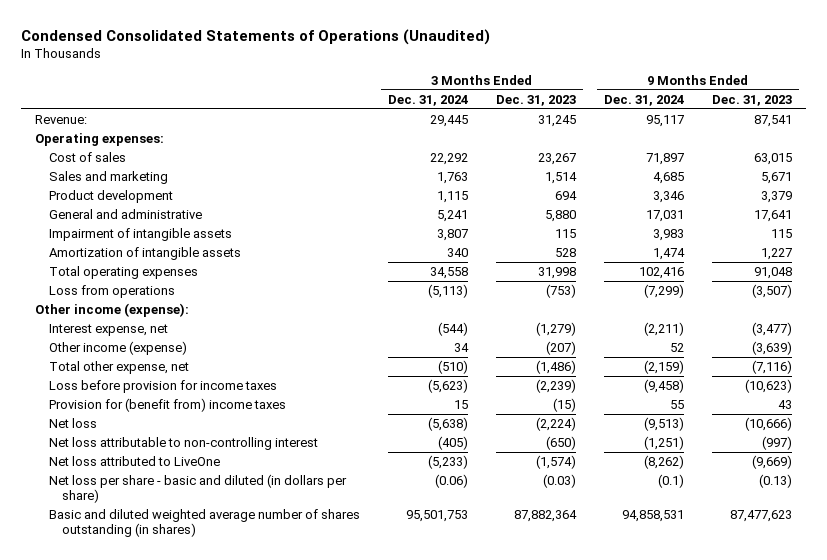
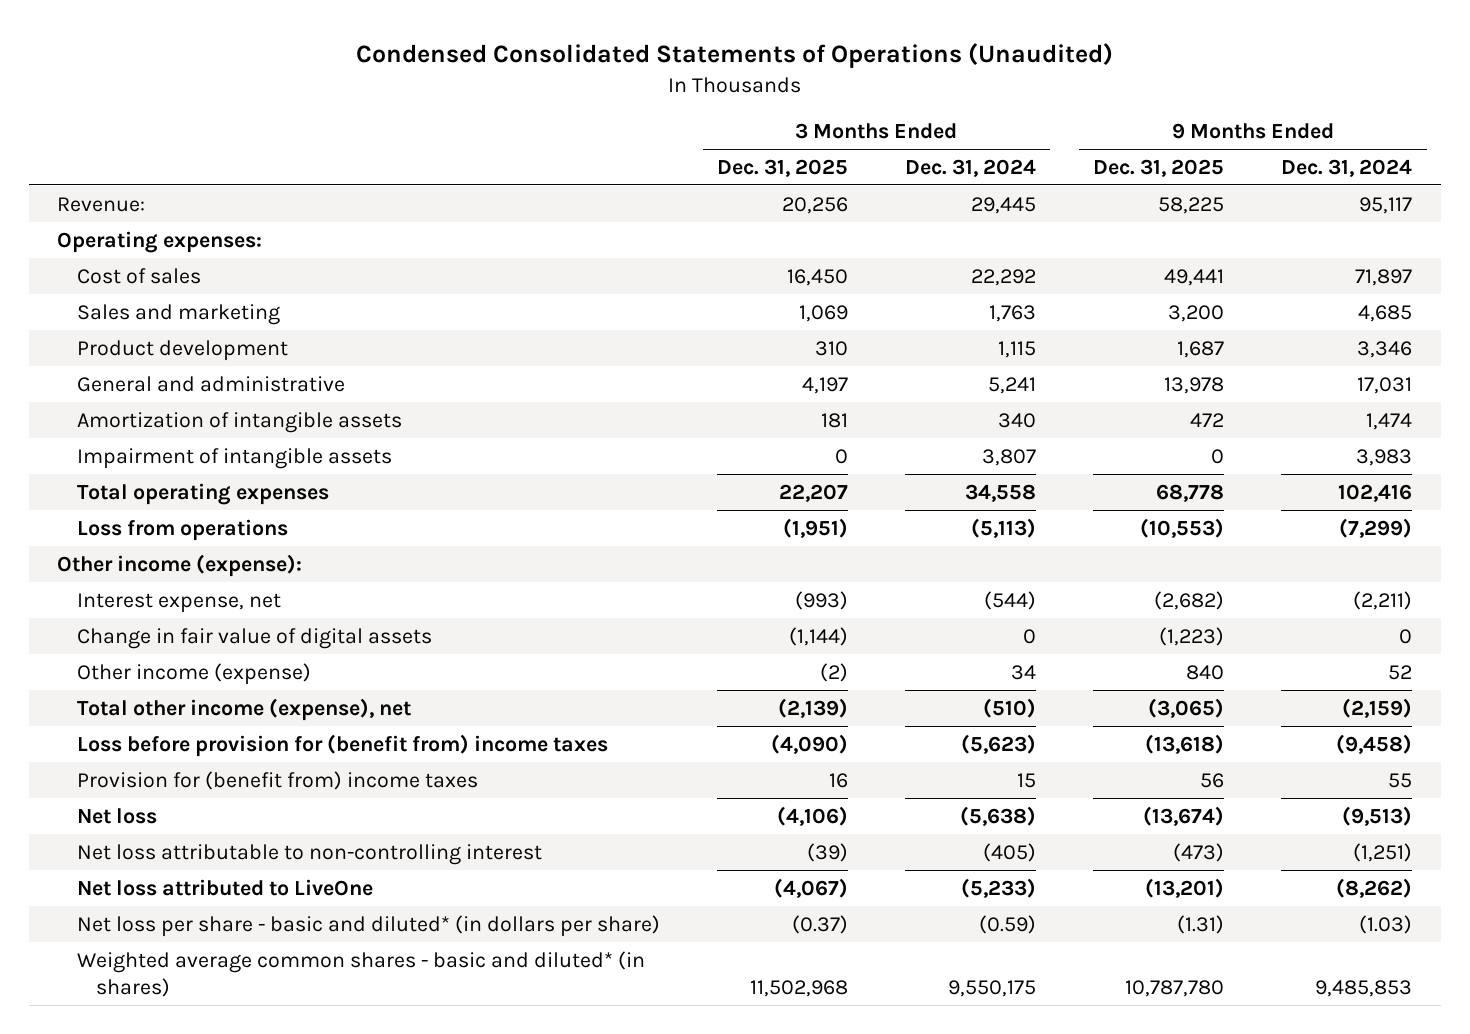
[495,94,576,106] Dec. 31, 2023 -> none
[711,94,792,106] Dec. 31, 2023 -> none
none -> [716,158,848,177] Dec. 31, 2025
none -> [1093,158,1225,177] Dec. 31, 2025
[48,228,232,242] Impairment of intangible assets -> [76,447,392,469] Impairment of intangible assets
none -> [76,627,432,649] Change in fair value of digital assets
[48,361,189,375] Total other expense, net -> [76,697,411,721] Total other income (expense), net
[48,380,277,394] Loss before provision for income taxes -> [76,733,608,757] Loss before provision for (benefit from) income taxes
[48,474,347,504] Net loss per share - basic and diluted (in dollars per share) -> [76,914,660,937] Net loss per share - basic and diluted* (in dollars per share)
[434,474,468,489] (0.06) -> [979,914,1037,934] (0.59)
[657,474,684,489] (0.1) -> [1359,914,1413,934] (1.03)
[48,509,360,538] Basic and diluted weighted average number of shares outstanding (in shares) -> [76,950,645,997] Weighted average common shares - basic and diluted* (in shares)
[405,510,468,523] 95,501,753 -> [948,979,1037,997] 9,550,175
[621,510,684,523] 94,858,531 -> [1315,979,1413,997] 9,485,853

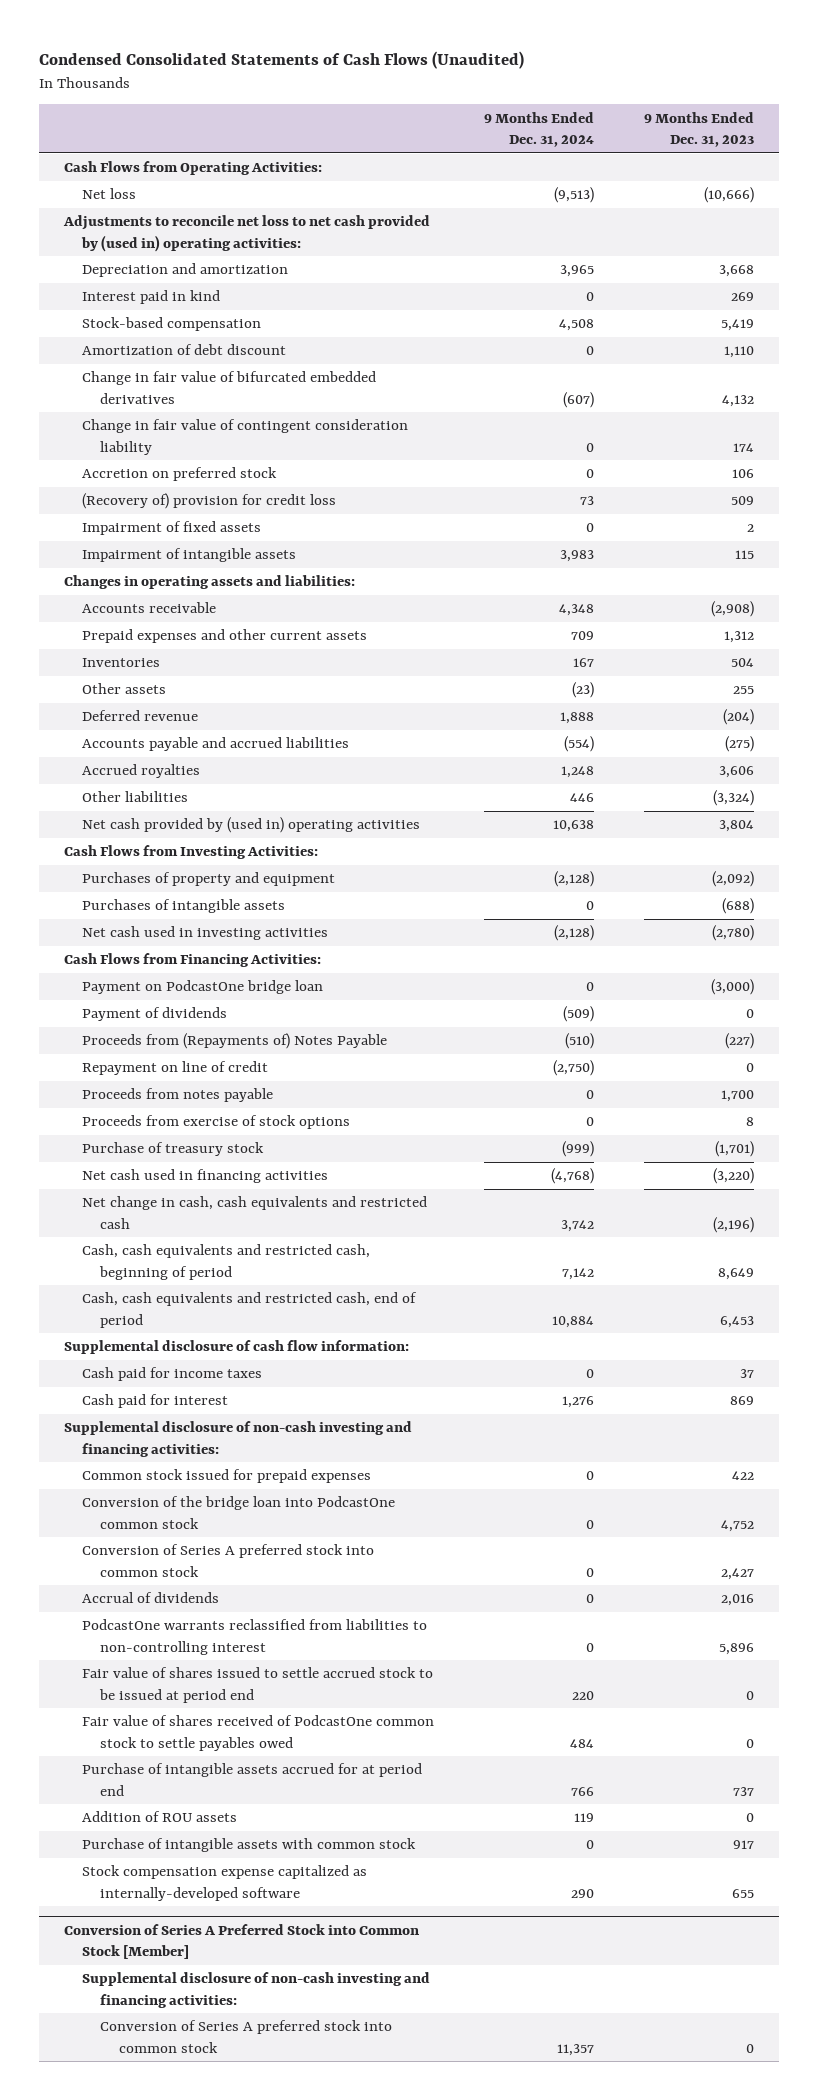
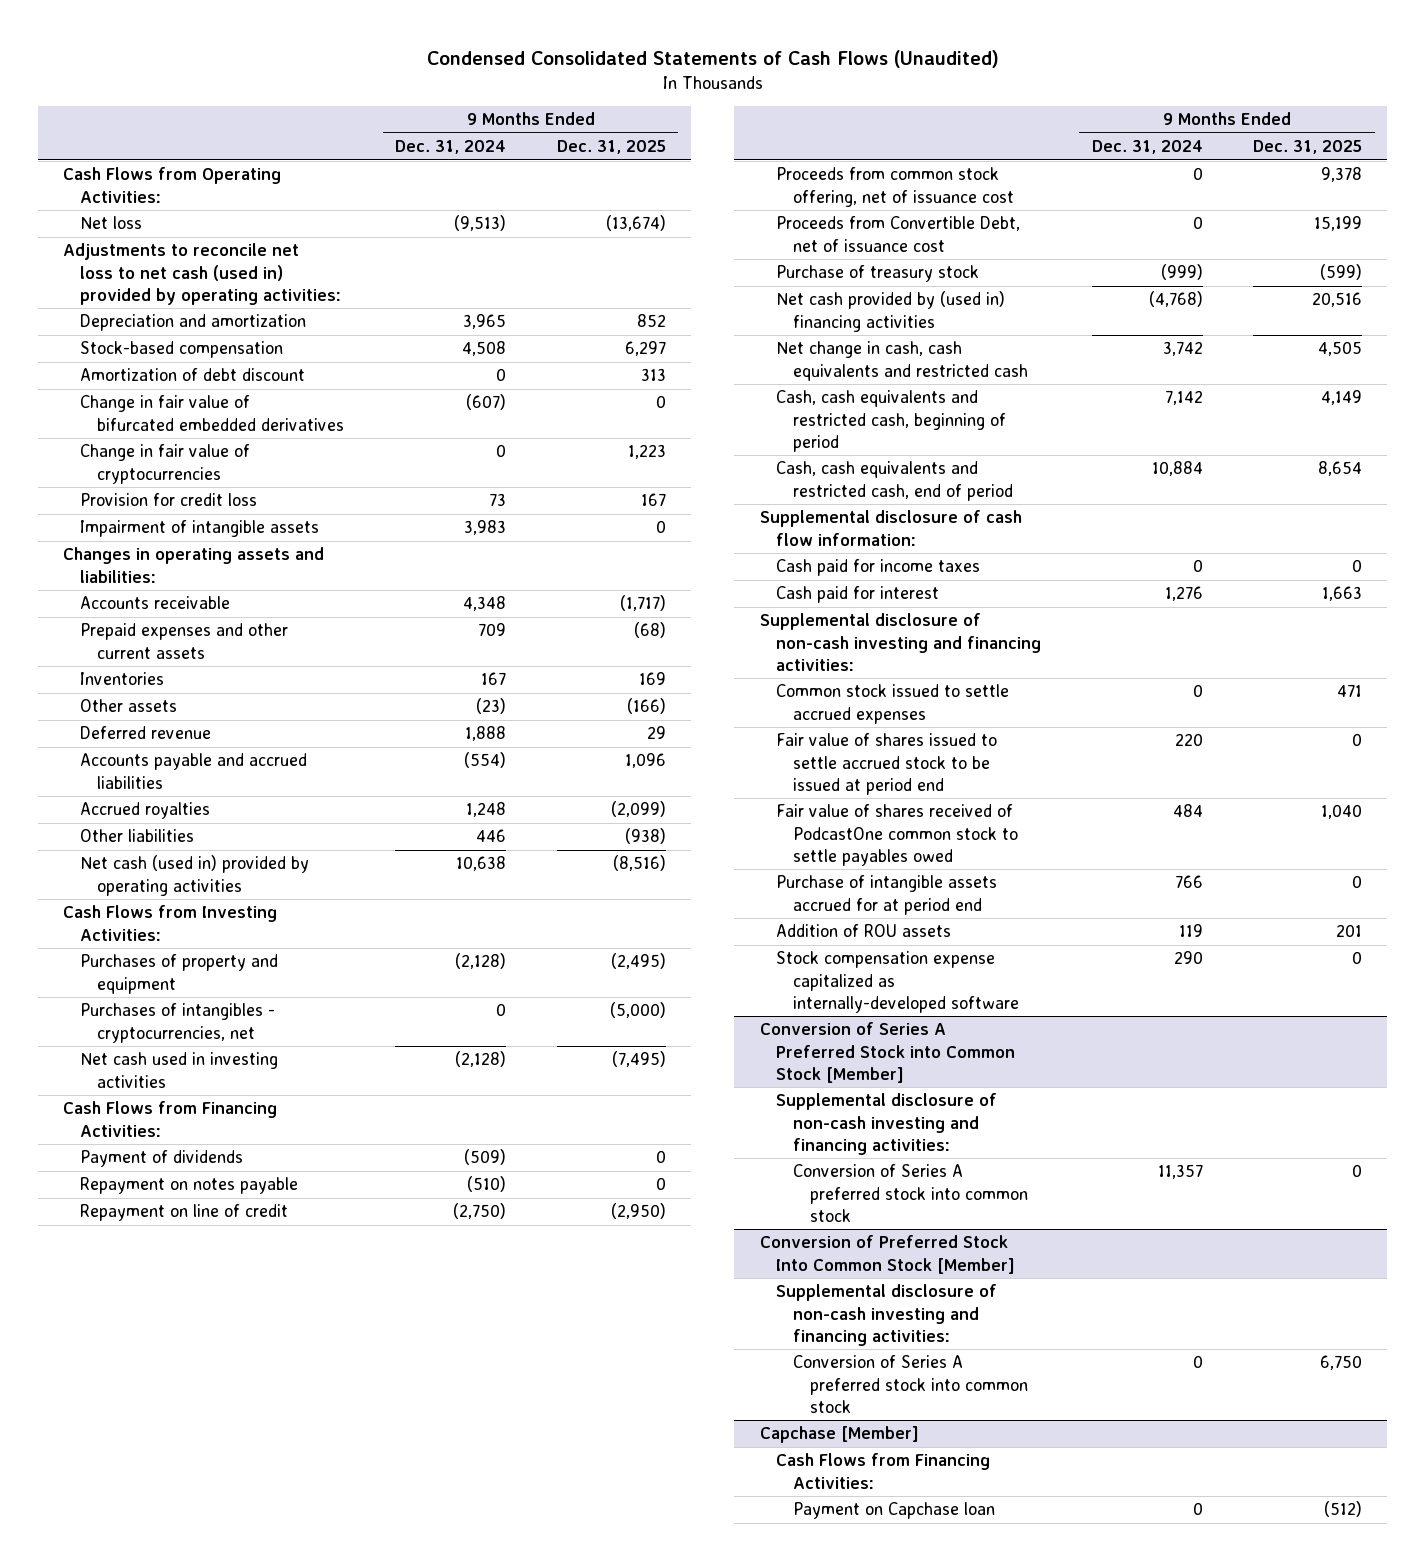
[644,111,755,147] 9 Months Ended Dec. 31, 2023 -> none
none -> [556,140,666,155] Dec. 31, 2025
[62,215,430,252] Adjustments to reconcile net loss to net cash provided by (used in) operating activities: -> [63,243,342,305] Adjustments to reconcile net loss to net cash (used in) provided by operating activities:
[82,290,221,305] Interest paid in kind -> none
[82,467,278,482] Accretion on preferred stock -> none
[82,521,262,536] Impairment of fixed assets -> none
[82,419,409,455] Change in fair value of contingent consideration liability -> [80,444,251,484] Change in fair value of cryptocurrencies
[82,493,337,510] (Recovery of) provision for credit loss -> [80,493,258,507] Provision for credit loss
[82,817,421,834] Net cash provided by (used in) operating activities -> [80,855,310,896] Net cash (used in) provided by operating activities
[82,899,286,914] Purchases of intangible assets -> none
none -> [80,1003,276,1043] Purchases of intangibles - cryptocurrencies, net
[82,980,324,995] Payment on PodcastOne bridge loan -> none
[82,1033,388,1050] Proceeds from (Repayments of) Notes Payable -> none
none -> [80,1177,299,1195] Repayment on notes payable
[82,1088,274,1103] Proceeds from notes payable -> none
[82,1115,351,1130] Proceeds from exercise of stock options -> none
none -> [776,167,1015,207] Proceeds from common stock offering, net of issuance cost
none -> [776,216,1021,252] Proceeds from Convertible Debt, net of issuance cost
[82,1169,329,1184] Net cash used in financing activities -> [776,291,1006,332] Net cash provided by (used in) financing activities
[82,1469,372,1484] Common stock issued for prepaid expenses -> none
[82,1496,396,1529] Conversion of the bridge loan into PodcastOne common stock -> none
[82,1544,375,1577] Conversion of Series A preferred stock into common stock -> none
[82,1592,220,1604] Accrual of dividends -> none
[82,1619,428,1655] PodcastOne warrants reclassified from liabilities to non-controlling interest -> none
none -> [776,684,1010,724] Common stock issued to settle accrued expenses
[82,1838,417,1853] Purchase of intangible assets with common stock -> none
none -> [759,1235,1016,1274] Conversion of Preferred Stock Into Common Stock [Member]
none -> [776,1284,998,1346] Supplemental disclosure of non-cash investing and financing activities:
none -> [793,1355,1028,1413] Conversion of Series A preferred stock into common stock
none -> [759,1426,919,1444] Capchase [Member]
none -> [776,1453,991,1489] Cash Flows from Financing Activities:
none -> [793,1502,996,1520] Payment on Capchase loan

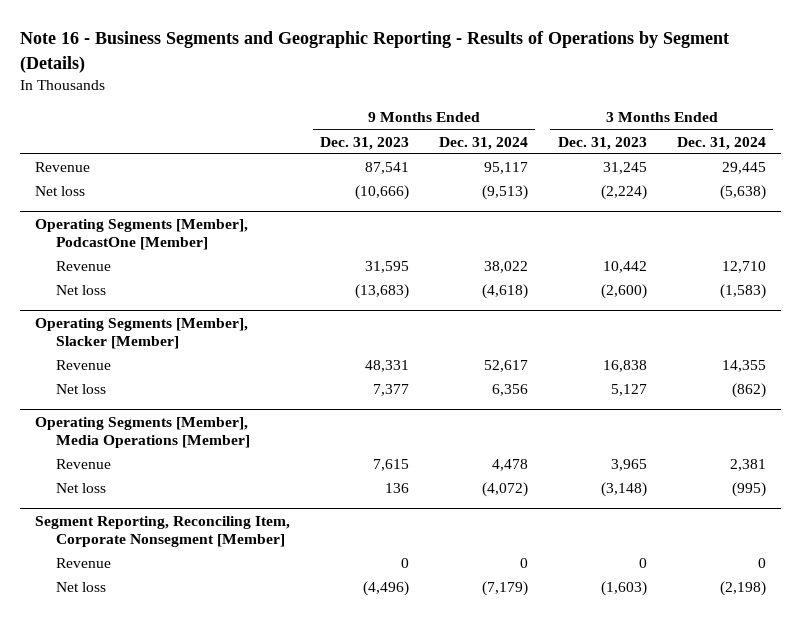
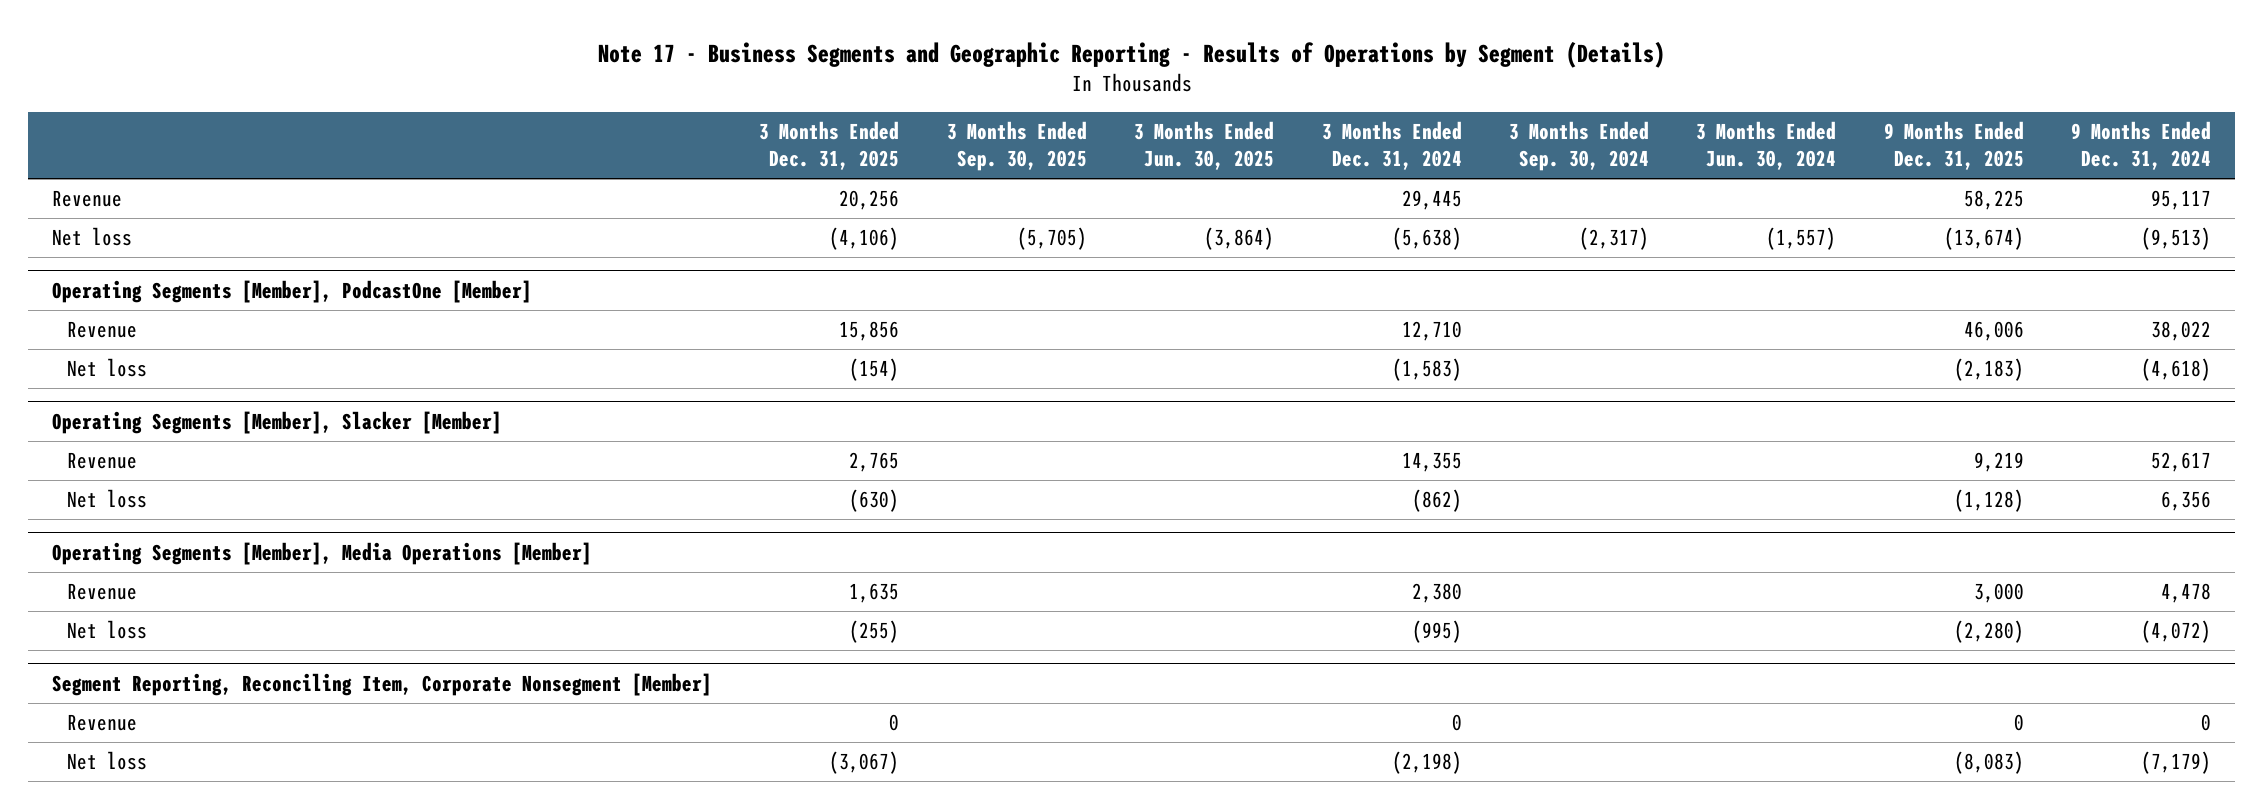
[20,31,730,73] Note 16 - Business Segments and Geographic Reporting - Results of Operations by Segment (Details) -> [597,40,1665,68] Note 17 - Business Segments and Geographic Reporting - Results of Operations by Segment (Details)
[320,136,410,150] Dec. 31, 2023 -> none
[557,136,647,150] Dec. 31, 2023 -> none
none -> [759,120,900,170] 3 Months Ended Dec. 31, 2025
none -> [946,120,1087,171] 3 Months Ended Sep. 30, 2025
none -> [1134,120,1275,170] 3 Months Ended Jun. 30, 2025
none -> [1508,120,1649,171] 3 Months Ended Sep. 30, 2024
none -> [1696,120,1837,170] 3 Months Ended Jun. 30, 2024
none -> [1883,120,2024,170] 9 Months Ended Dec. 31, 2025
[729,459,766,472] 2,381 -> [1411,583,1462,604] 2,380

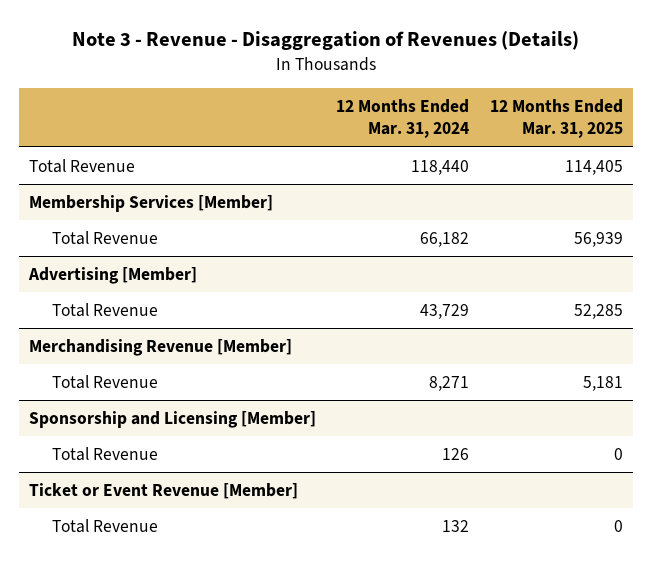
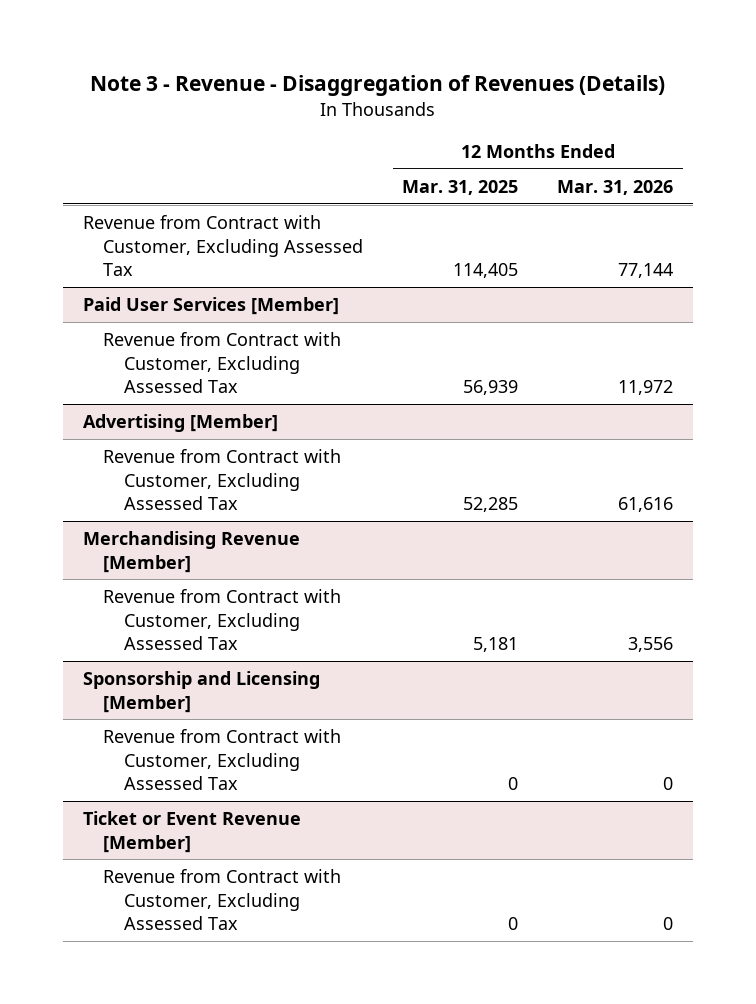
[336,99,470,139] 12 Months Ended Mar. 31, 2024 -> none
none -> [557,179,674,195] Mar. 31, 2026
[28,195,273,213] Membership Services [Member] -> none
[28,159,135,174] Total Revenue -> [82,214,364,277] Revenue from Contract with Customer, Excluding Assessed Tax
none -> [82,296,339,315] Paid User Services [Member]
[52,231,159,246] Total Revenue -> [103,331,342,394] Revenue from Contract with Customer, Excluding Assessed Tax
[52,303,159,318] Total Revenue -> [103,448,342,511] Revenue from Contract with Customer, Excluding Assessed Tax
[52,375,159,390] Total Revenue -> [103,588,342,651] Revenue from Contract with Customer, Excluding Assessed Tax
[52,447,159,462] Total Revenue -> [103,728,342,791] Revenue from Contract with Customer, Excluding Assessed Tax
[52,519,159,534] Total Revenue -> [103,868,342,931] Revenue from Contract with Customer, Excluding Assessed Tax

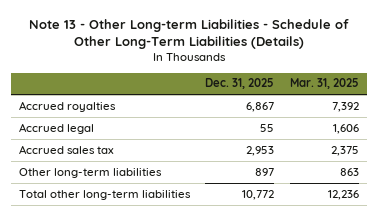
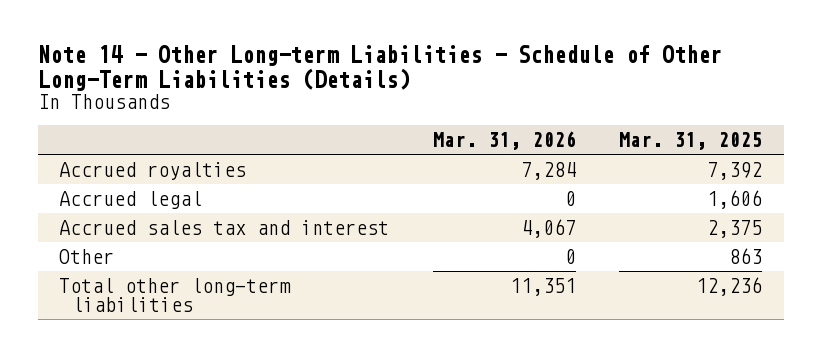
[28,18,349,50] Note 13 - Other Long-term Liabilities - Schedule of Other Long-Term Liabilities (Details) -> [37,44,722,91] Note 14 - Other Long-term Liabilities - Schedule of Other Long-Term Liabilities (Details)
[205,78,275,90] Dec. 31, 2025 -> none
none -> [432,131,576,151] Mar. 31, 2026
[18,144,114,154] Accrued sales tax -> [59,219,390,235] Accrued sales tax and interest
[18,167,162,178] Other long-term liabilities -> [59,248,115,264] Other

